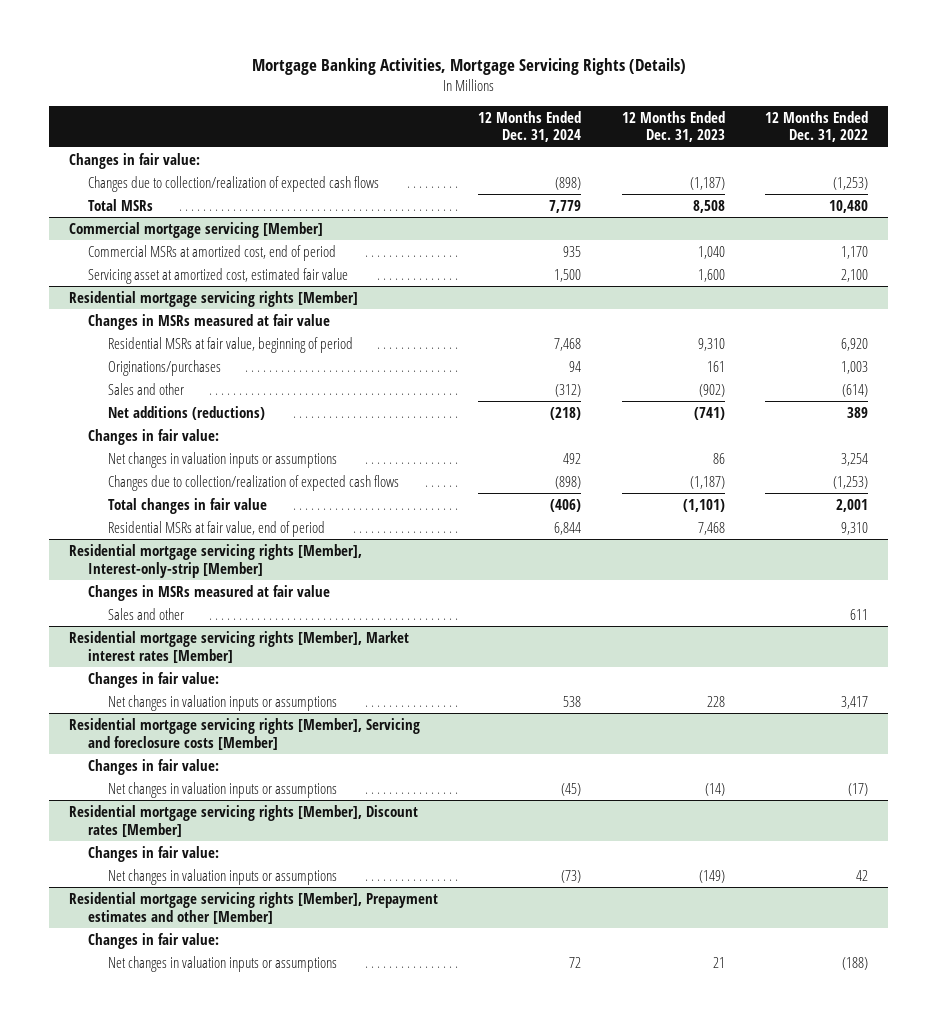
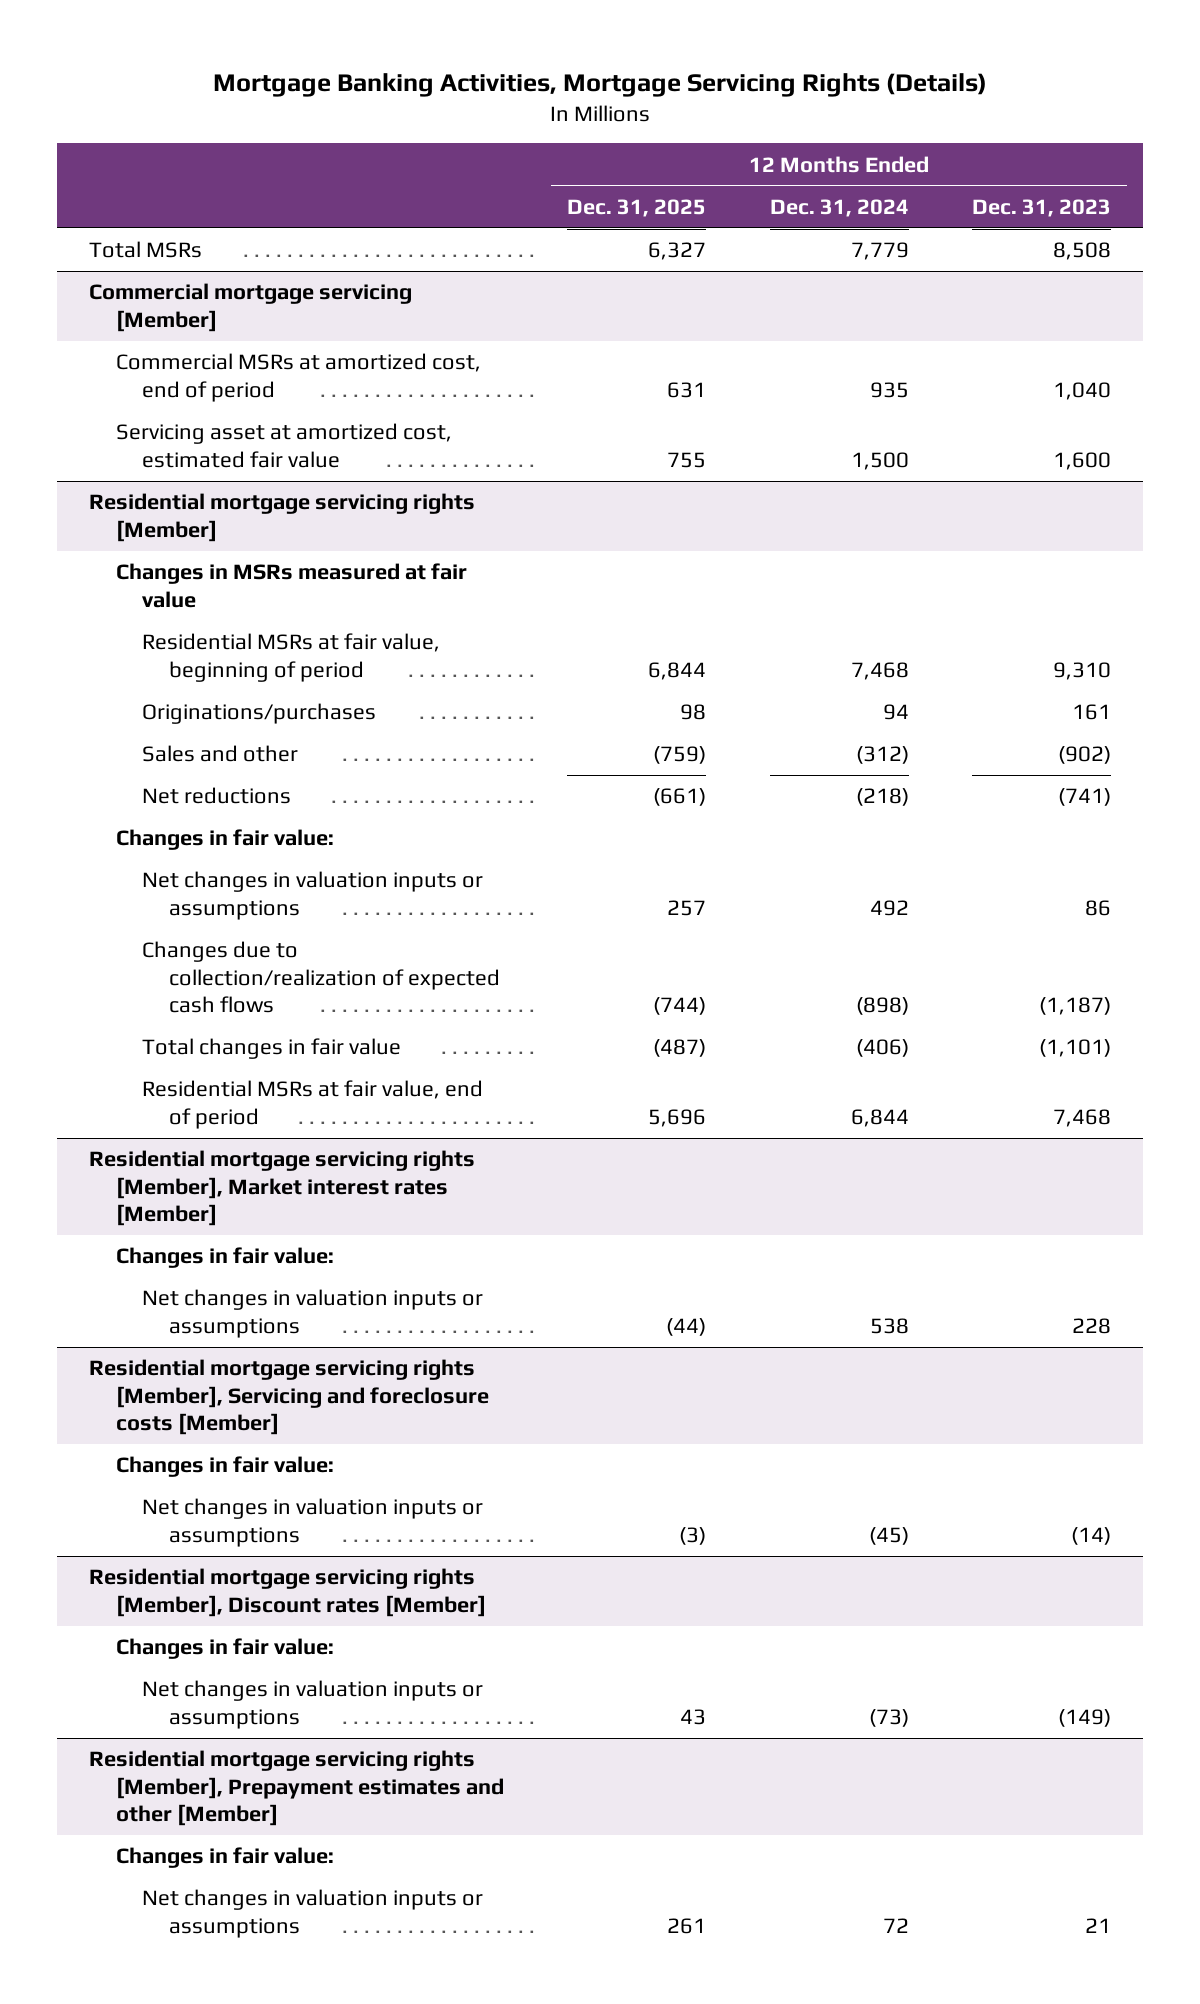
[765,110,869,143] 12 Months Ended Dec. 31, 2022 -> none
none -> [567,198,707,217] Dec. 31, 2025
[68,152,200,169] Changes in fair value: -> none
[88,175,380,192] Changes due to collection/realization of expected cash flows -> none
[107,405,265,420] Net additions (reductions) -> [142,787,292,805] Net reductions
[68,543,362,578] Residential mortgage servicing rights [Member], Interest-only-strip [Member] -> none
[88,584,331,601] Changes in MSRs measured at fair value -> none
[107,607,184,620] Sales and other -> none

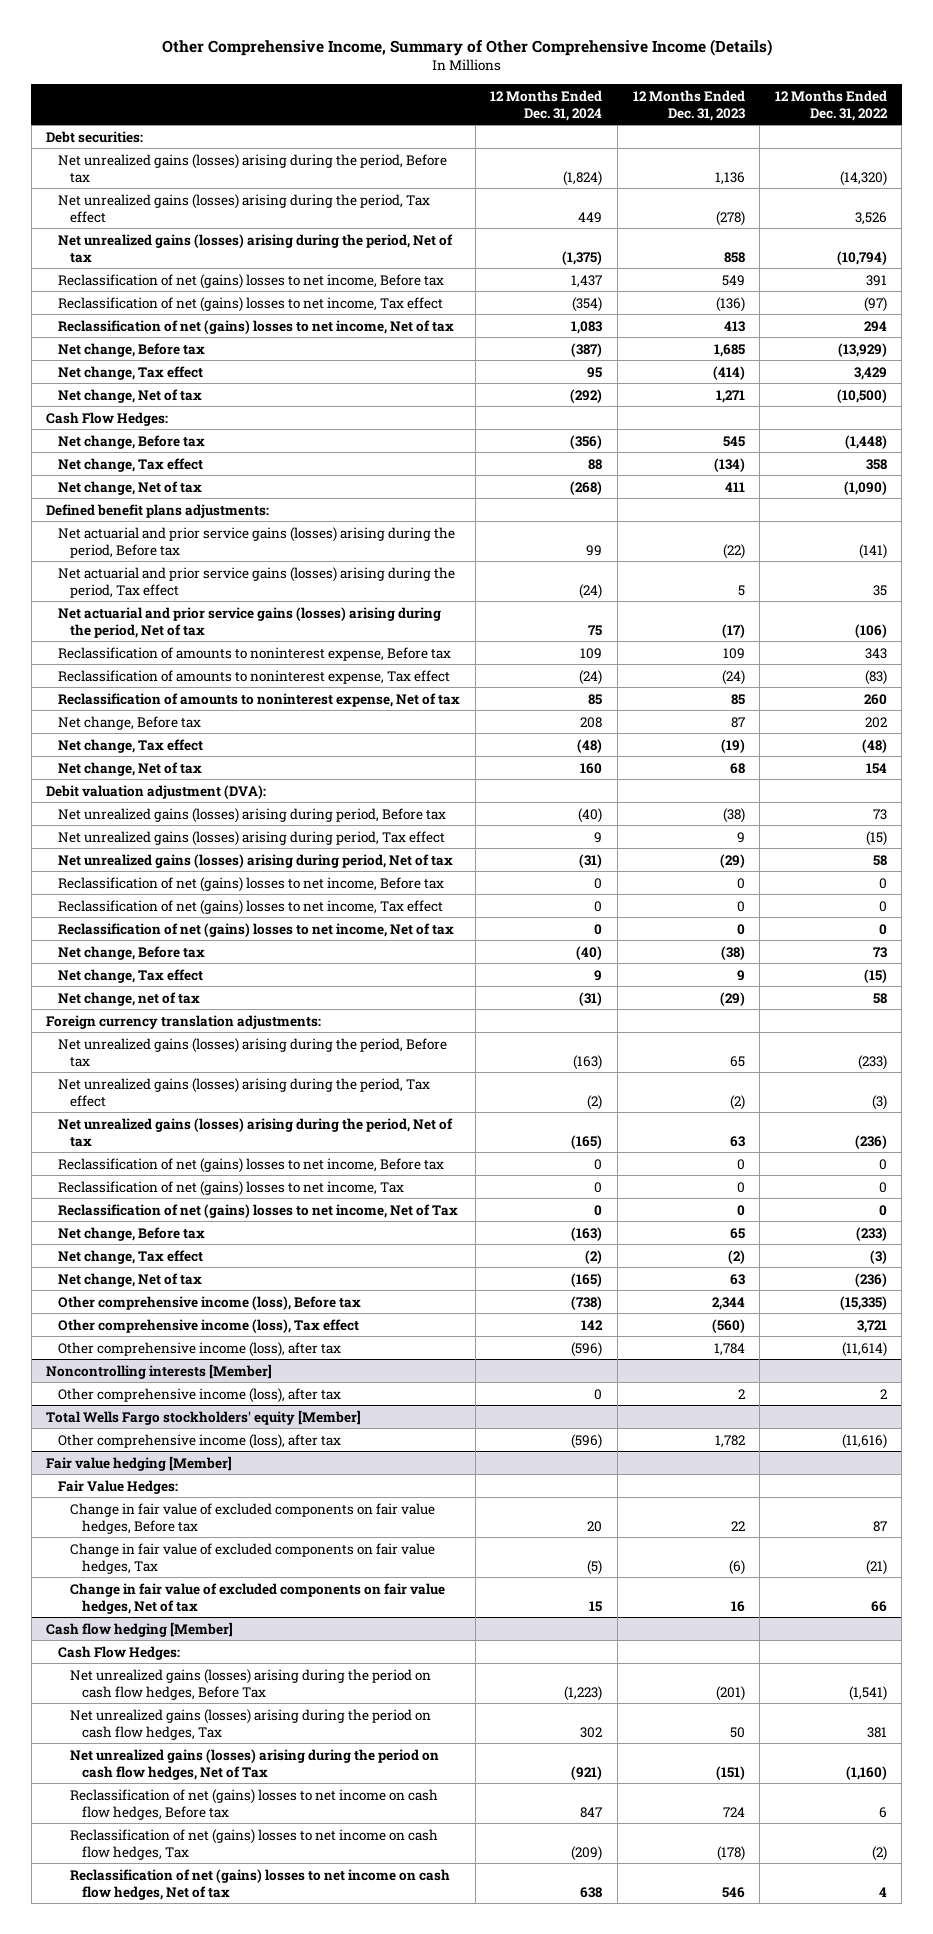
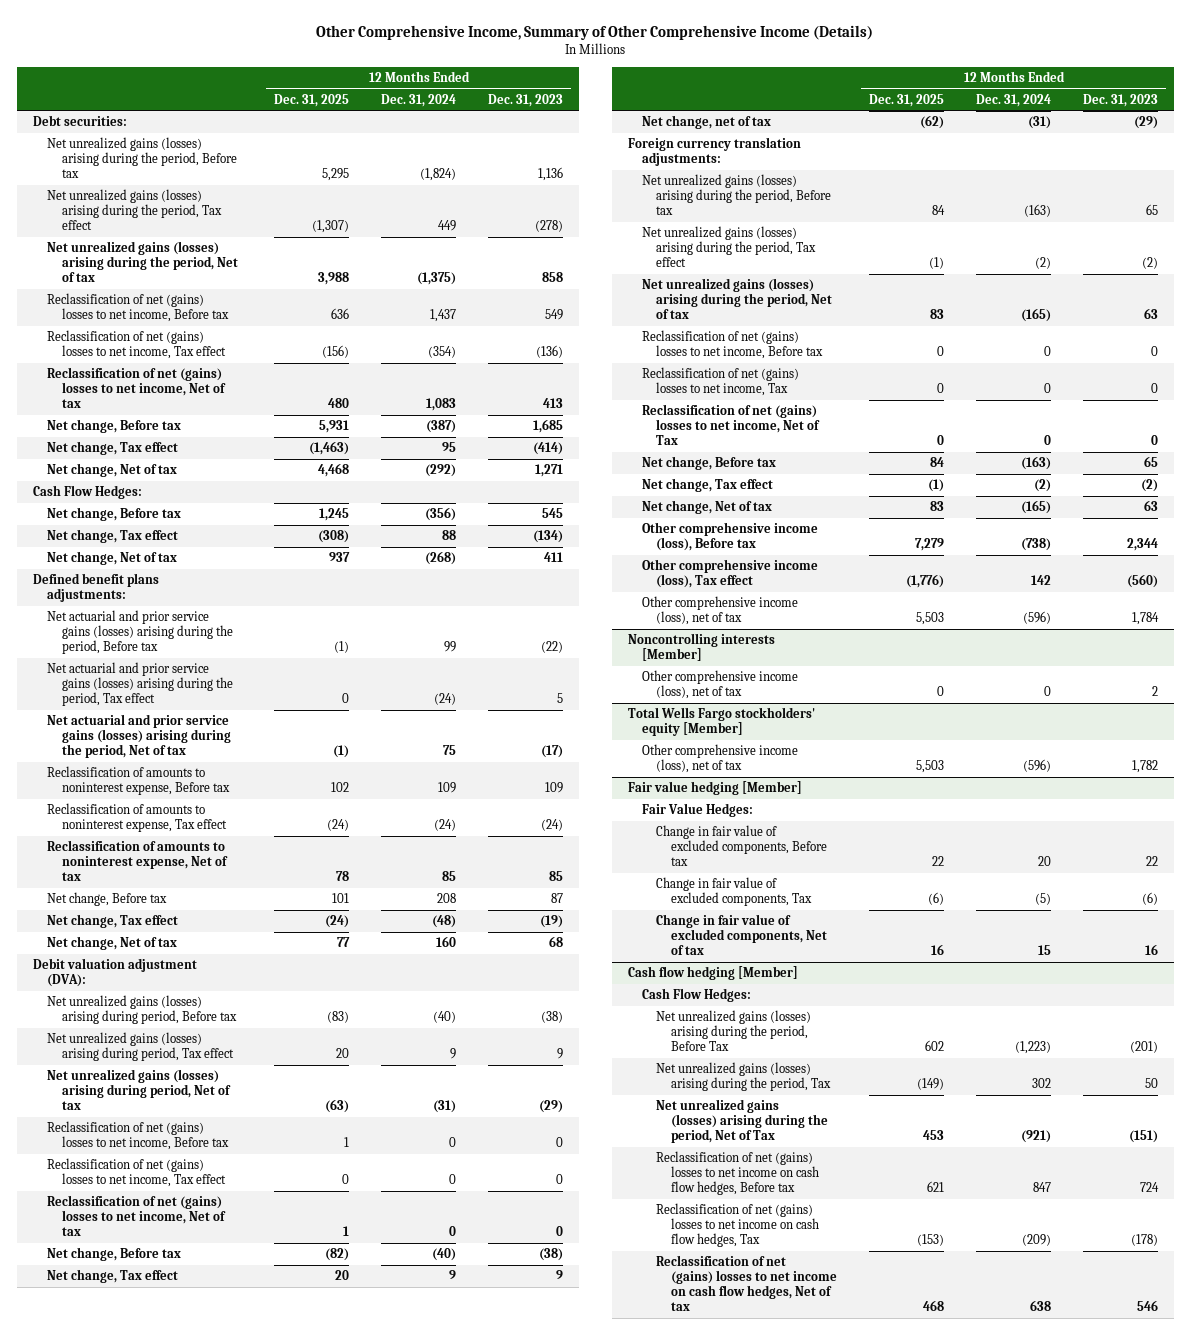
[774,89,888,121] 12 Months Ended Dec. 31, 2022 -> none
none -> [274,93,350,107] Dec. 31, 2025
[58,1341,342,1357] Other comprehensive income (loss), after tax -> [642,596,799,626] Other comprehensive income (loss), net of tax
[58,1387,342,1403] Other comprehensive income (loss), after tax -> [642,670,799,700] Other comprehensive income (loss), net of tax
[58,1433,342,1449] Other comprehensive income (loss), after tax -> [642,744,799,774] Other comprehensive income (loss), net of tax
[70,1502,436,1534] Change in fair value of excluded components on fair value hedges, Before tax -> [656,825,827,867] Change in fair value of excluded components, Before tax
[70,1542,436,1574] Change in fair value of excluded components on fair value hedges, Tax -> [656,877,812,907] Change in fair value of excluded components, Tax
[70,1582,446,1614] Change in fair value of excluded components on fair value hedges, Net of tax -> [656,914,827,956] Change in fair value of excluded components, Net of tax
[70,1668,432,1700] Net unrealized gains (losses) arising during the period on cash flow hedges, Before Tax -> [656,1010,812,1052] Net unrealized gains (losses) arising during the period, Before Tax
[70,1708,432,1740] Net unrealized gains (losses) arising during the period on cash flow hedges, Tax -> [656,1062,831,1092] Net unrealized gains (losses) arising during the period, Tax
[70,1748,440,1780] Net unrealized gains (losses) arising during the period on cash flow hedges, Net of Tax -> [656,1099,828,1144] Net unrealized gains (losses) arising during the period, Net of Tax

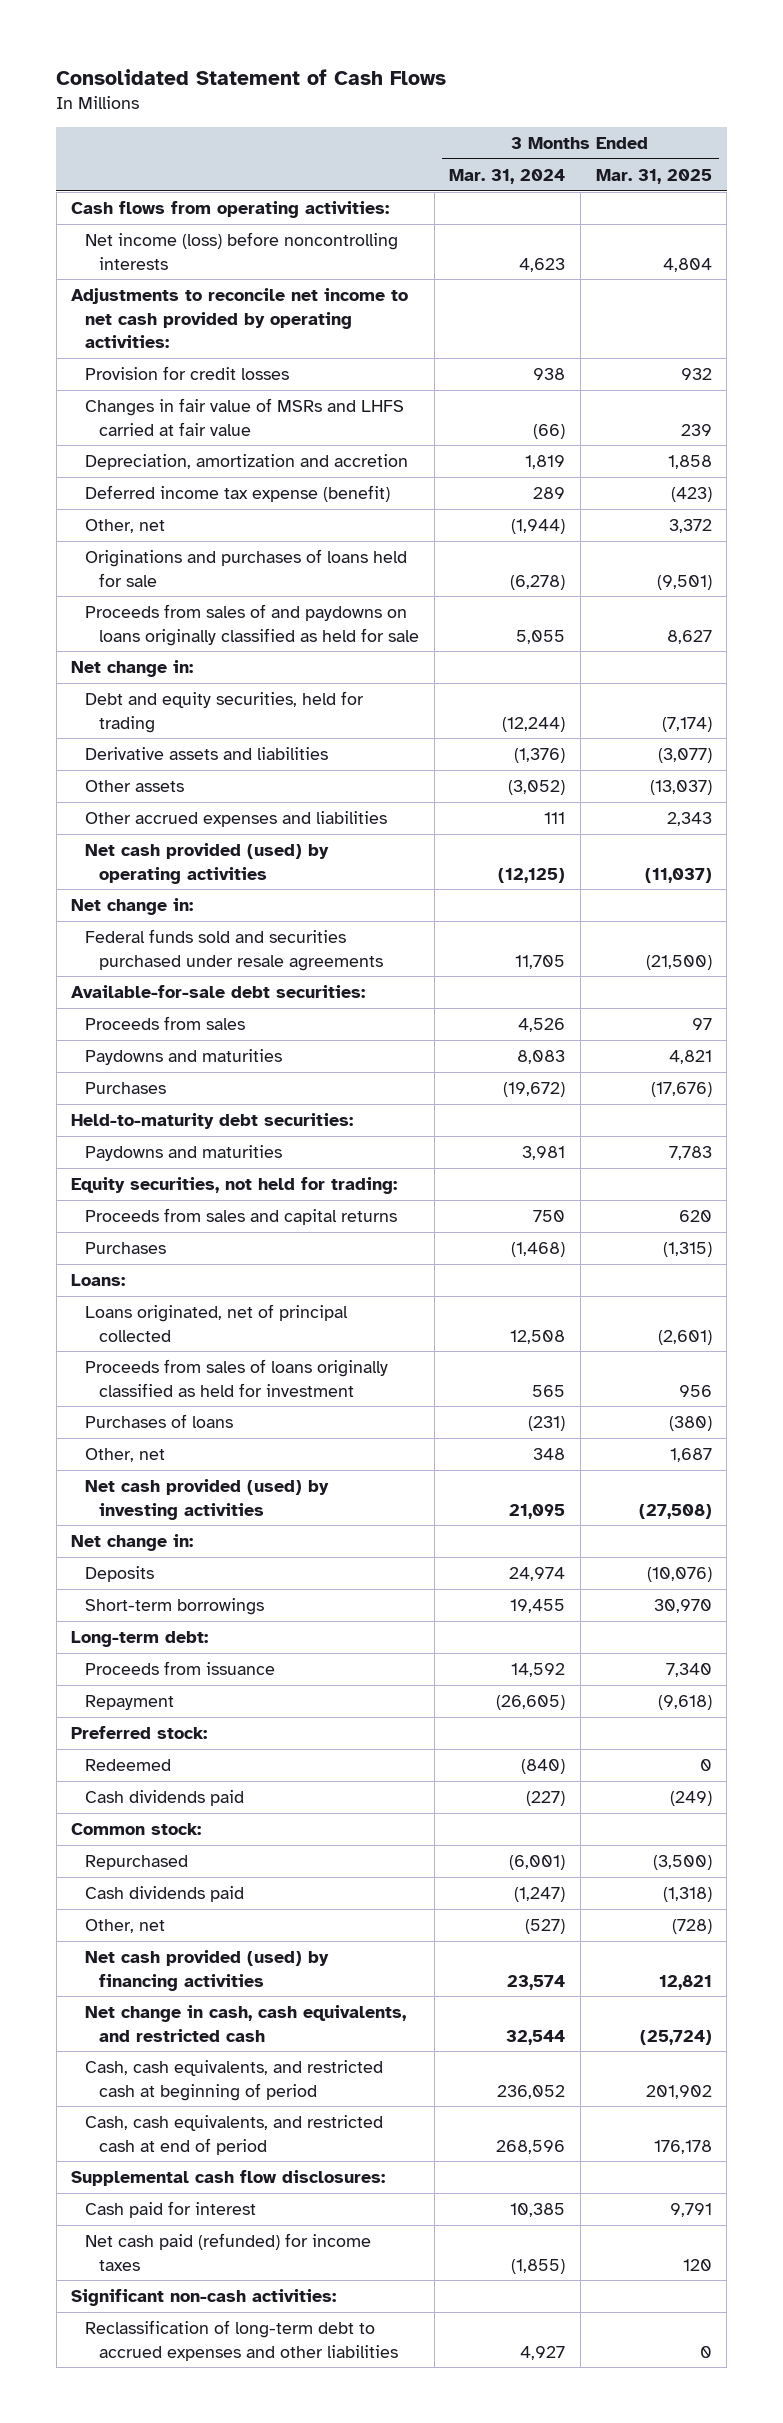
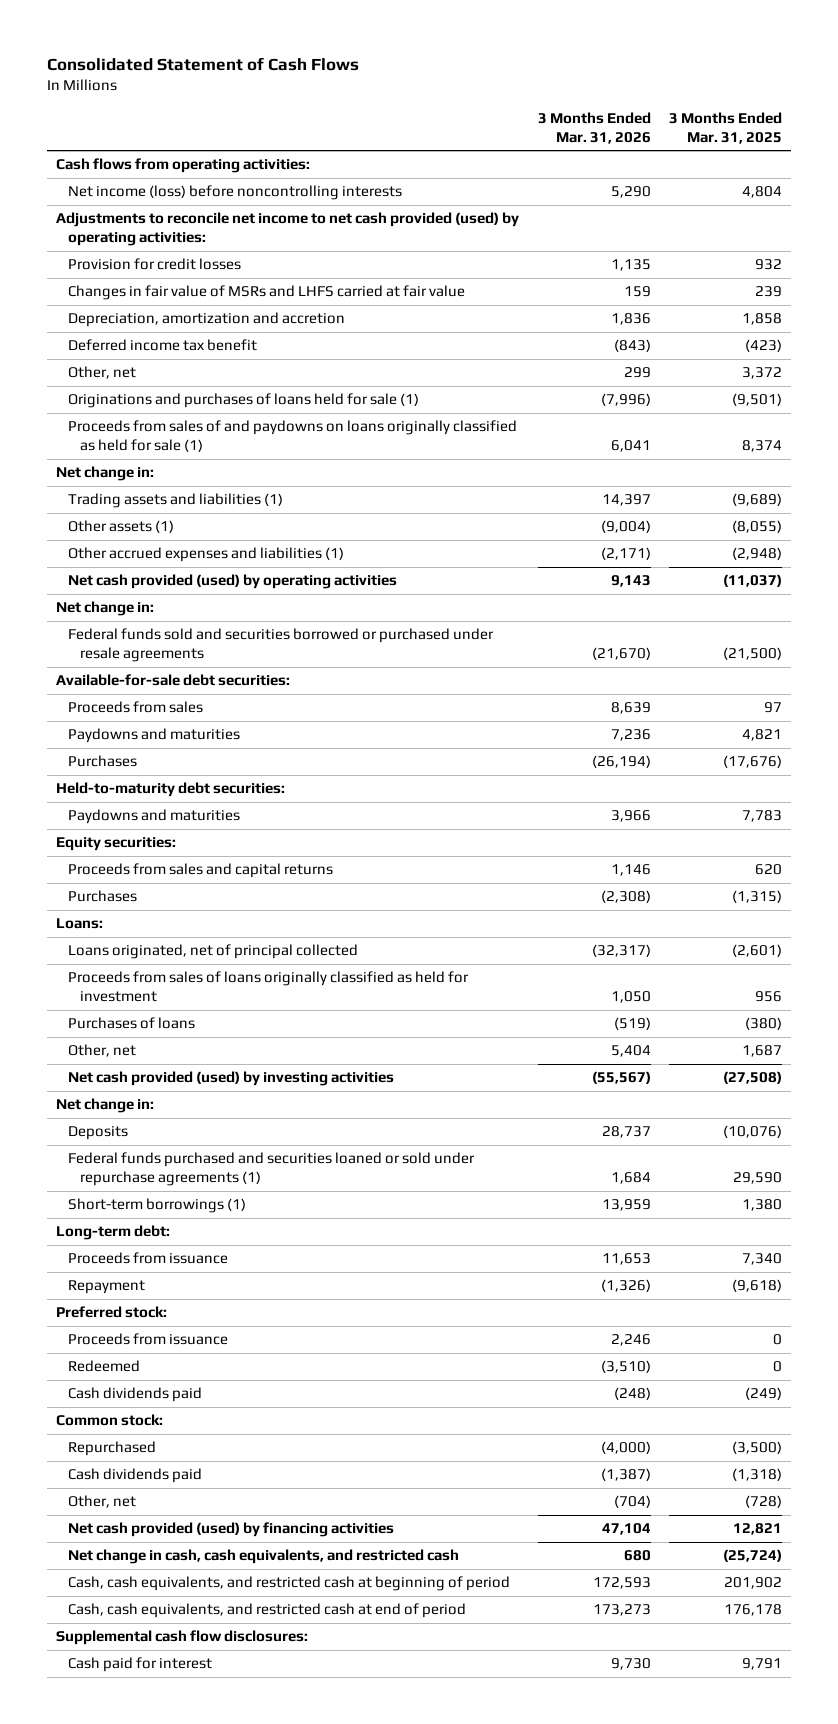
[449,168,566,184] Mar. 31, 2024 -> none
none -> [537,112,651,144] 3 Months Ended Mar. 31, 2026
[71,287,409,349] Adjustments to reconcile net income to net cash provided by operating activities: -> [56,212,520,246] Adjustments to reconcile net income to net cash provided (used) by operating activities:
[85,484,391,502] Deferred income tax expense (benefit) -> [67,339,257,352] Deferred income tax benefit
[85,548,408,587] Originations and purchases of loans held for sale -> [67,393,419,409] Originations and purchases of loans held for sale (1)
[85,603,420,646] Proceeds from sales of and paydowns on loans originally classified as held for sale -> [67,420,517,452] Proceeds from sales of and paydowns on loans originally classified as held for sale (1)
[666,629,712,644] 8,627 -> [741,439,782,452] 8,374
[85,746,329,760] Derivative assets and liabilities -> none
[85,690,365,733] Debt and equity securities, held for trading -> [67,493,283,509] Trading assets and liabilities (1)
[661,716,712,732] (7,174) -> [731,493,782,507] (9,689)
[85,779,185,792] Other assets -> [67,520,174,534] Other assets (1)
[649,779,712,795] (13,037) -> [731,520,782,534] (8,055)
[85,810,388,827] Other accrued expenses and liabilities -> [67,547,344,563] Other accrued expenses and liabilities (1)
[666,811,712,826] 2,343 -> [731,547,782,561] (2,948)
[85,928,384,971] Federal funds sold and securities purchased under resale agreements -> [67,628,494,662] Federal funds sold and securities borrowed or purchased under resale agreements
[71,1176,398,1194] Equity securities, not held for trading: -> none
none -> [56,837,177,852] Equity securities:
none -> [67,1152,475,1186] Federal funds purchased and securities loaned or sold under repurchase agreements (1)
[85,1597,265,1615] Short-term borrowings -> [67,1198,246,1214] Short-term borrowings (1)
[653,1598,712,1613] 30,970 -> [741,1199,782,1212] 1,380
none -> [67,1333,228,1346] Proceeds from issuance
[85,2232,372,2271] Net cash paid (refunded) for income taxes -> none
[71,2288,337,2306] Significant non-cash activities: -> none
[85,2319,399,2361] Reclassification of long-term debt to accrued expenses and other liabilities -> none

